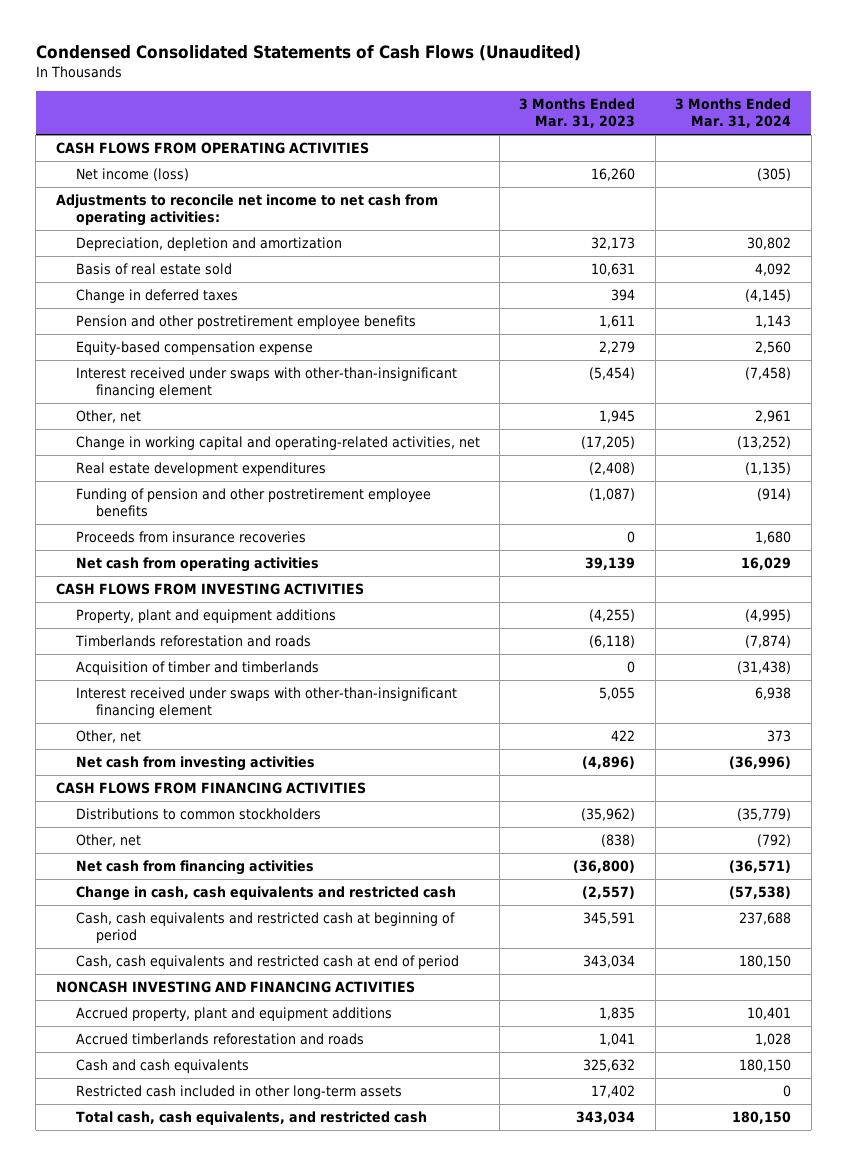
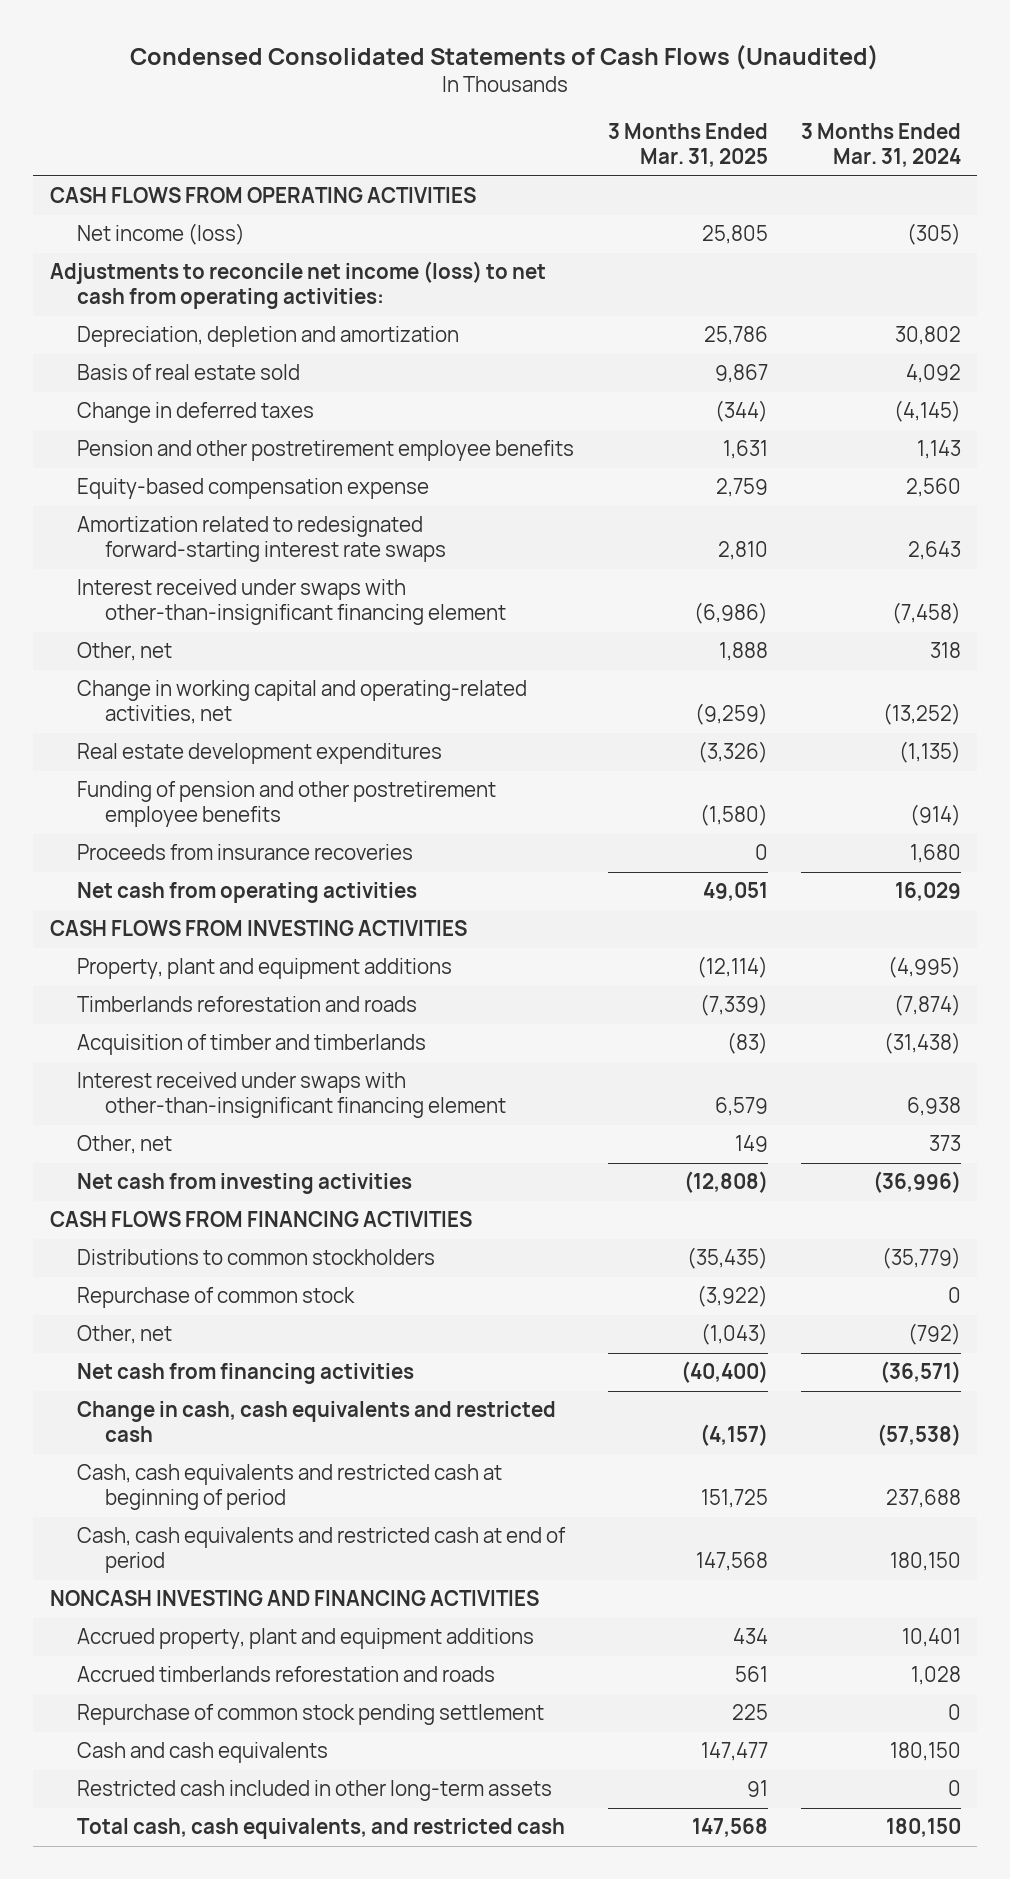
[519,98,636,129] 3 Months Ended Mar. 31, 2023 -> none
none -> [607,122,768,168] 3 Months Ended Mar. 31, 2025
[55,194,438,227] Adjustments to reconcile net income to net cash from operating activities: -> [49,261,546,310] Adjustments to reconcile net income (loss) to net cash from operating activities:
none -> [77,516,446,563] Amortization related to redesignated forward-starting interest rate swaps
[755,410,792,424] 2,961 -> [929,642,961,659] 318
none -> [77,1287,356,1309] Repurchase of common stock
none -> [77,1704,545,1726] Repurchase of common stock pending settlement

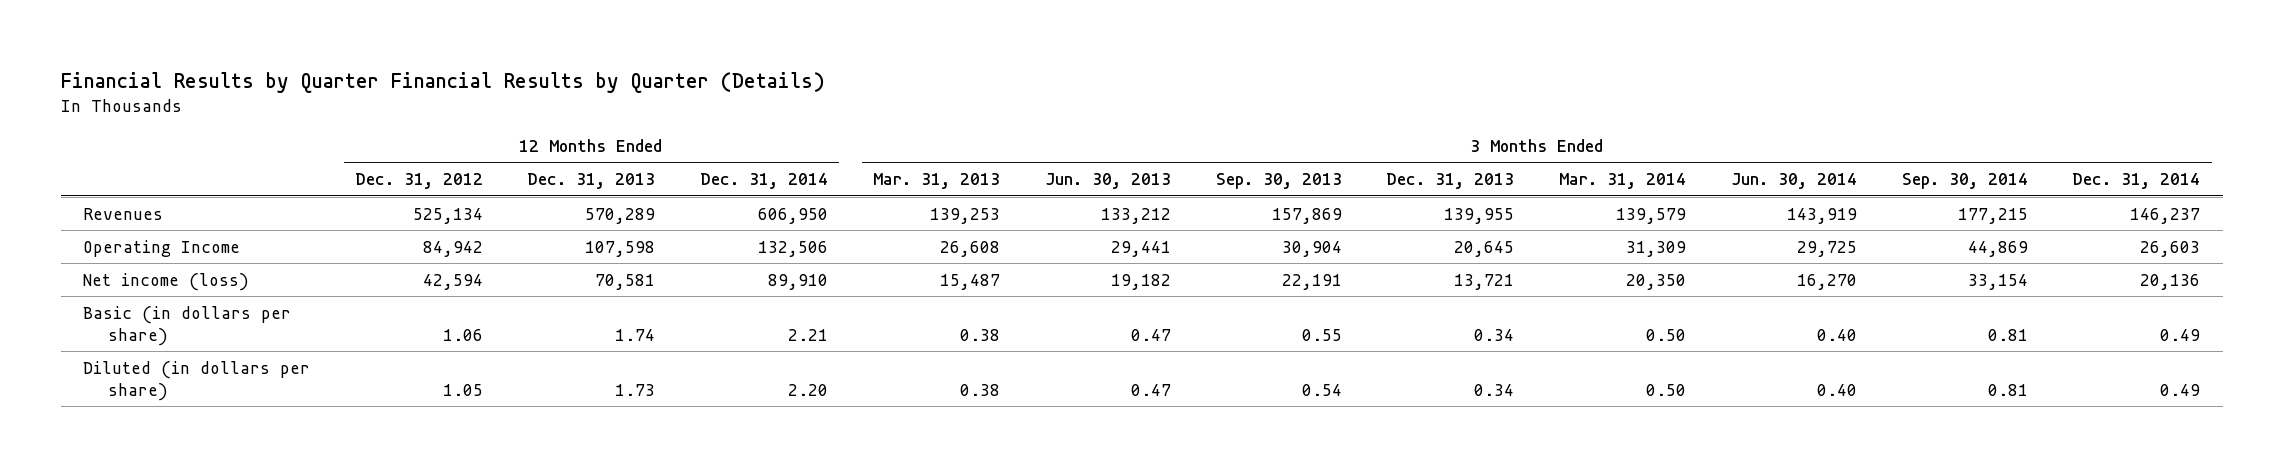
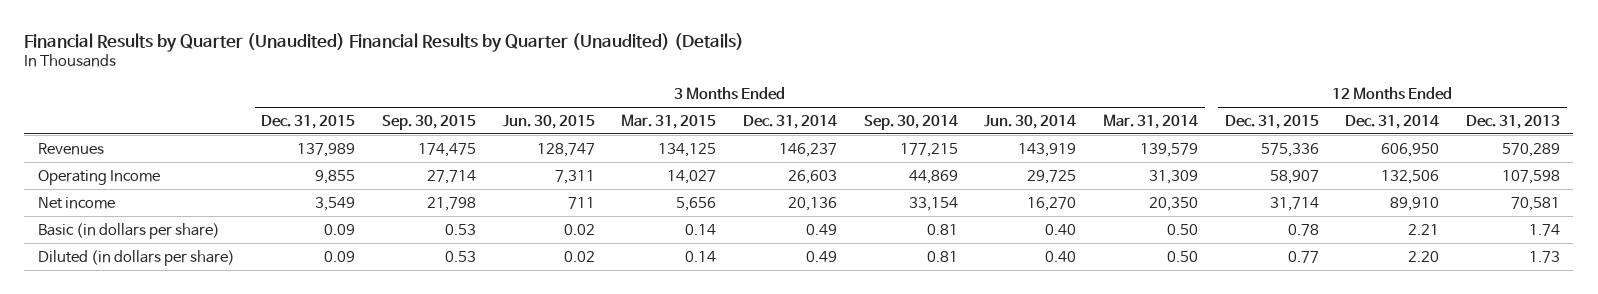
[60,72,825,94] Financial Results by Quarter Financial Results by Quarter (Details) -> [24,32,745,52] Financial Results by Quarter (Unaudited) Financial Results by Quarter (Unaudited) (Details)
[354,173,483,190] Dec. 31, 2012 -> none
[873,173,1001,190] Mar. 31, 2013 -> none
[1044,173,1171,190] Jun. 30, 2013 -> none
[1215,173,1342,190] Sep. 30, 2013 -> none
[1386,173,1515,190] Dec. 31, 2013 -> none
none -> [261,114,356,129] Dec. 31, 2015
none -> [382,114,477,130] Sep. 30, 2015
none -> [502,114,595,129] Jun. 30, 2015
none -> [621,113,717,129] Mar. 31, 2015
none -> [1224,114,1319,129] Dec. 31, 2015
[82,272,249,291] Net income (loss) -> [37,196,115,209] Net income

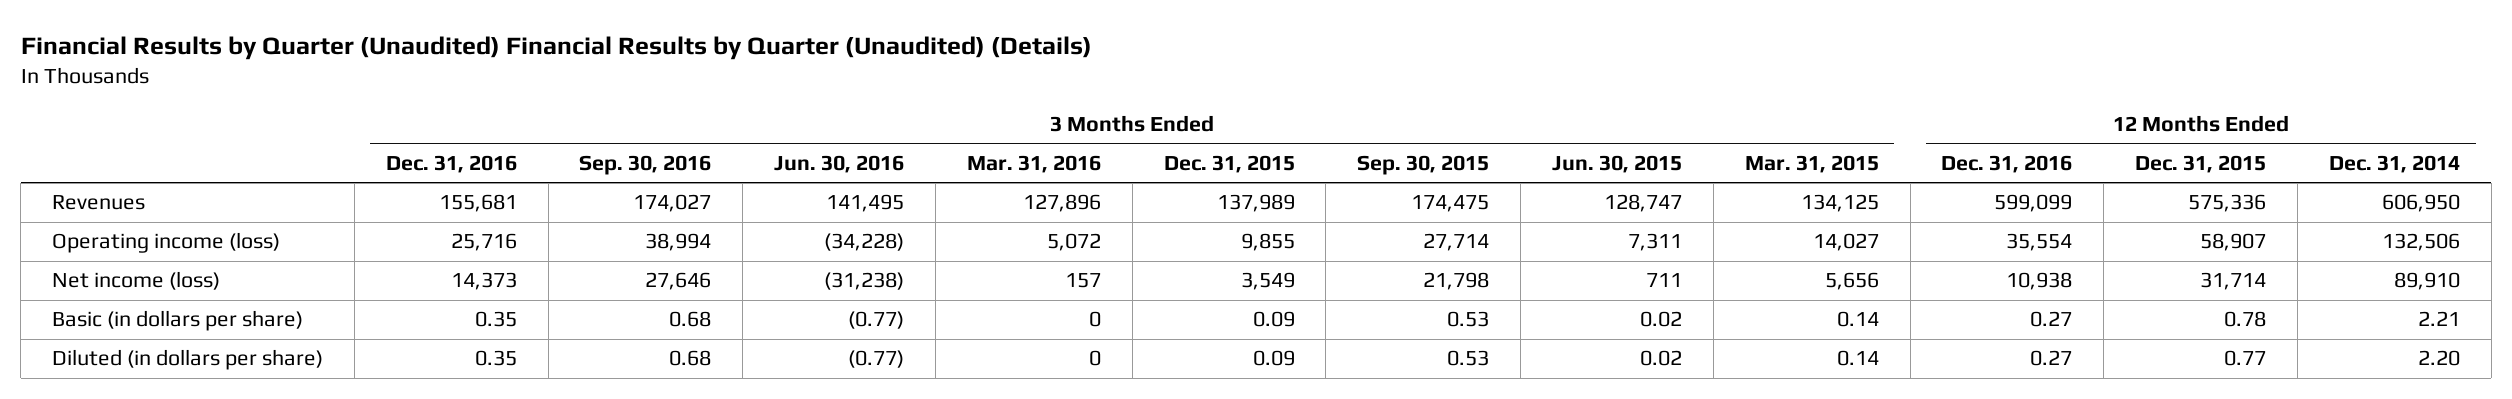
[743,114,838,129] Dec. 31, 2014 -> none
[863,114,958,130] Sep. 30, 2014 -> none
[984,114,1077,129] Jun. 30, 2014 -> none
[1103,113,1199,129] Mar. 31, 2014 -> none
[1466,114,1561,129] Dec. 31, 2013 -> none
none -> [385,155,517,174] Dec. 31, 2016
none -> [579,155,712,176] Sep. 30, 2016
none -> [774,155,905,174] Jun. 30, 2016
none -> [966,155,1101,174] Mar. 31, 2016
none -> [1941,155,2073,174] Dec. 31, 2016
[37,169,160,185] Operating Income -> [51,232,280,254] Operating income (loss)
[37,196,115,209] Net income -> [51,271,220,291] Net income (loss)

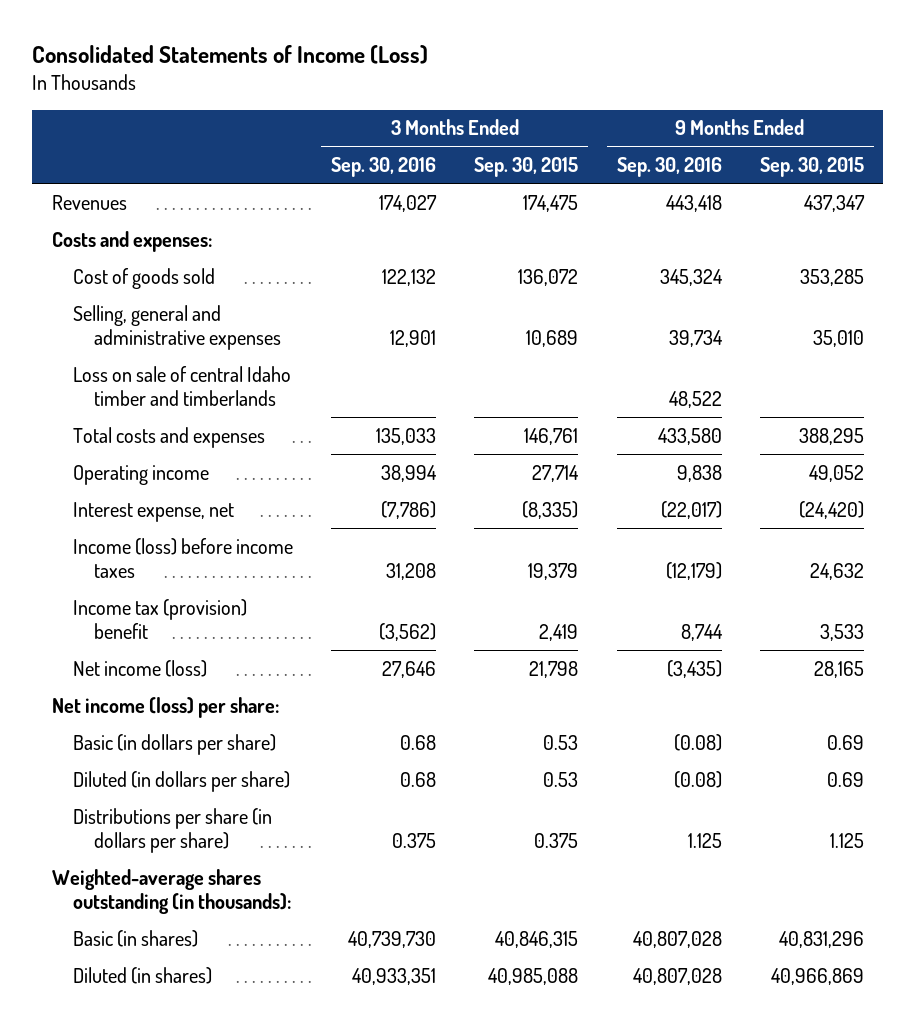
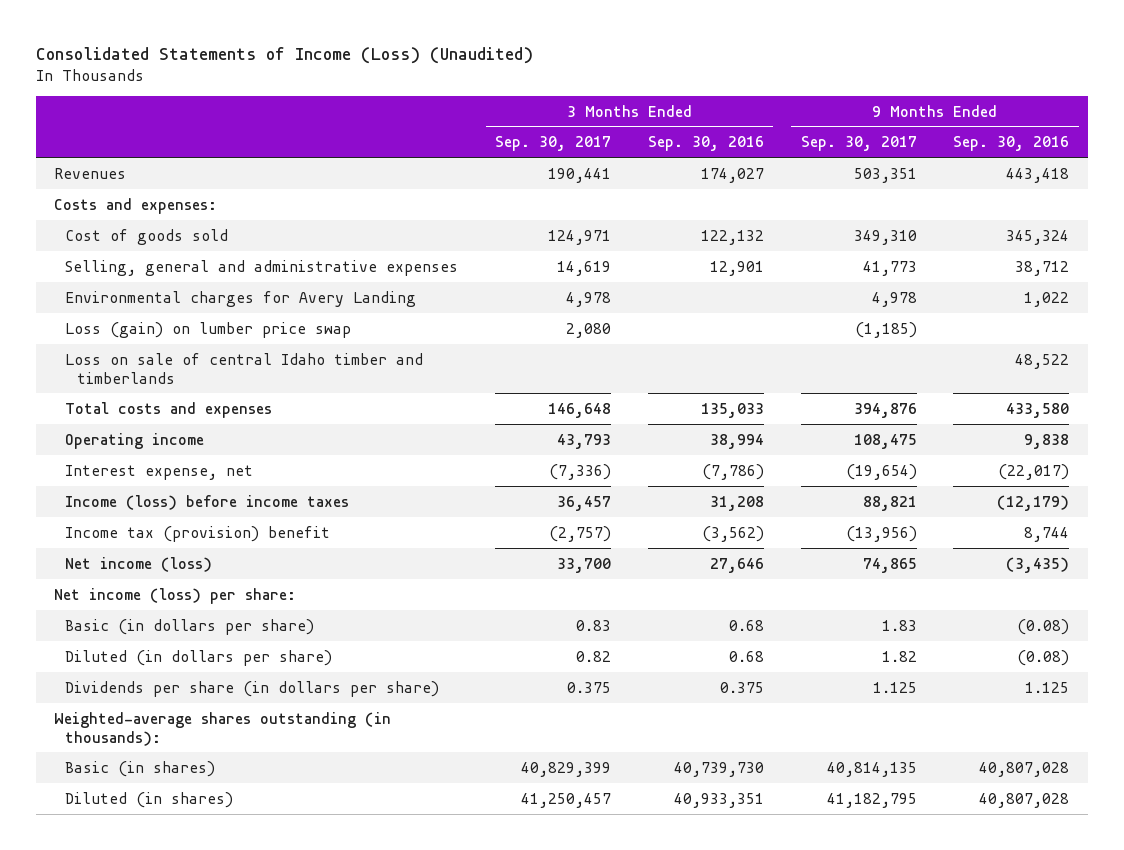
[32,45,429,65] Consolidated Statements of Income (Loss) -> [35,46,533,64] Consolidated Statements of Income (Loss) (Unaudited)
[474,157,579,178] Sep. 30, 2015 -> none
[760,157,865,178] Sep. 30, 2015 -> none
none -> [495,136,612,152] Sep. 30, 2017
none -> [800,136,917,152] Sep. 30, 2017
[668,329,723,347] 39,734 -> [1015,260,1070,276] 38,712
none -> [65,290,417,307] Environmental charges for Avery Landing
none -> [65,321,352,338] Loss (gain) on lumber price swap
[72,807,272,853] Distributions per share (in dollars per share) -> [65,680,440,697] Dividends per share (in dollars per share)

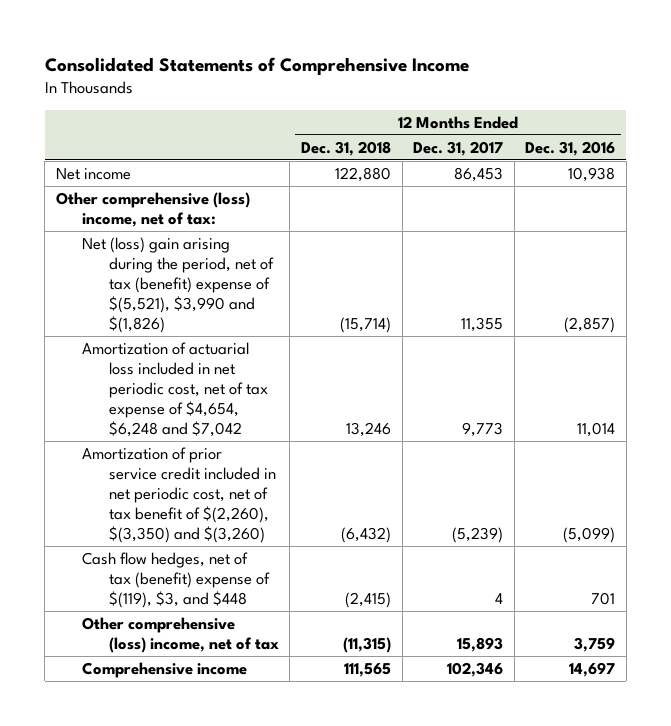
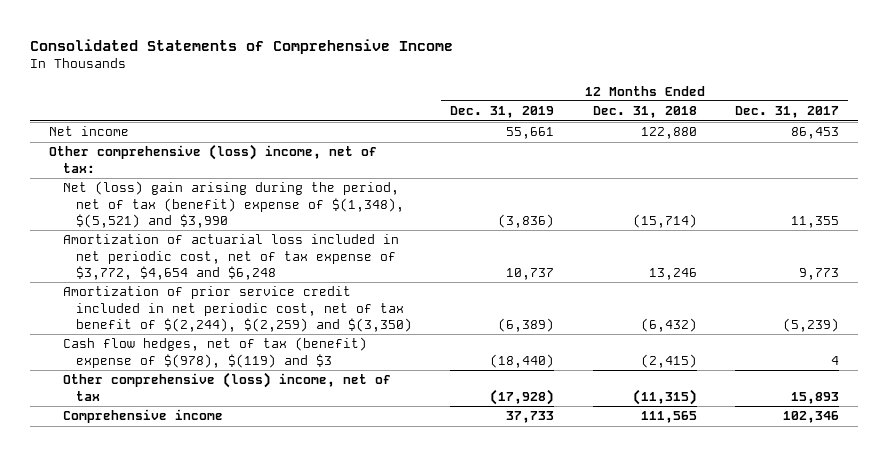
[525,140,616,156] Dec. 31, 2016 -> none
none -> [450,106,555,119] Dec. 31, 2019
[82,236,274,334] Net (loss) gain arising during the period, net of tax (benefit) expense of $(5,521), $3,990 and $(1,826) -> [62,181,405,228] Net (loss) gain arising during the period, net of tax (benefit) expense of $(1,348), $(5,521) and $3,990
[82,341,268,438] Amortization of actuarial loss included in net periodic cost, net of tax expense of $4,654, $6,248 and $7,042 -> [62,234,399,280] Amortization of actuarial loss included in net periodic cost, net of tax expense of $3,772, $4,654 and $6,248
[82,446,276,544] Amortization of prior service credit included in net periodic cost, net of tax benefit of $(2,260), $(3,350) and $(3,260) -> [62,286,413,332] Amortization of prior service credit included in net periodic cost, net of tax benefit of $(2,244), $(2,259) and $(3,350)
[82,551,270,609] Cash flow hedges, net of tax (benefit) expense of $(119), $3, and $448 -> [62,337,367,368] Cash flow hedges, net of tax (benefit) expense of $(978), $(119) and $3

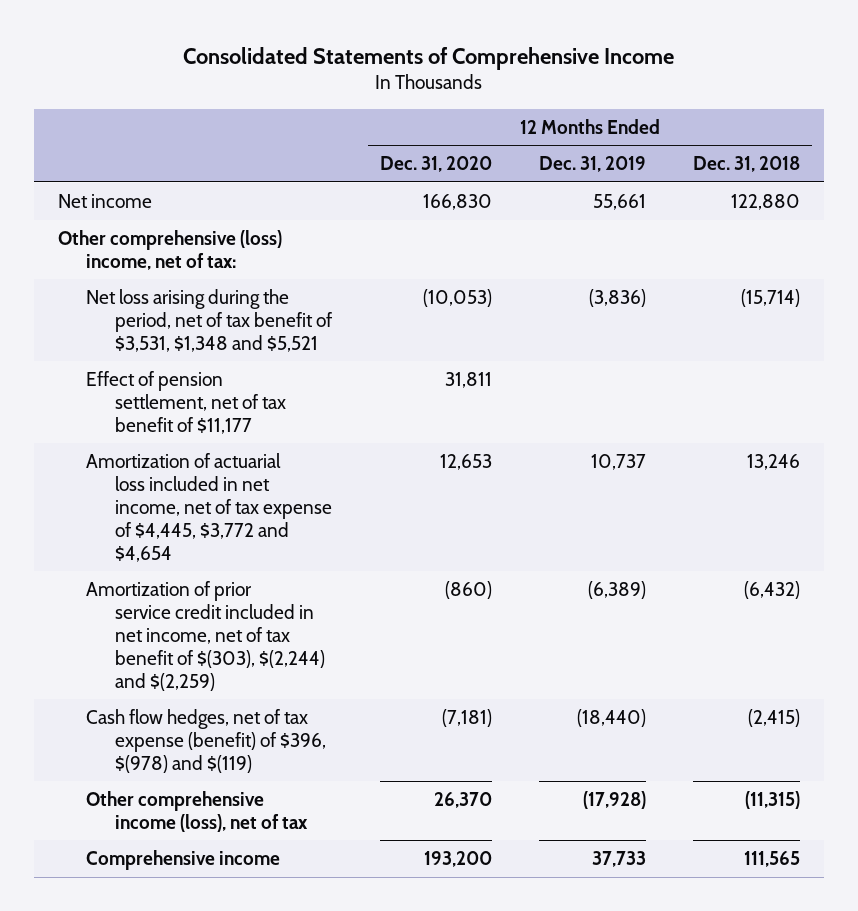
[734,106,839,119] Dec. 31, 2017 -> none
none -> [379,156,492,173] Dec. 31, 2020
[62,181,405,228] Net (loss) gain arising during the period, net of tax (benefit) expense of $(1,348), $(5,521) and $3,990 -> [86,288,334,352] Net loss arising during the period, net of tax benefit of $3,531, $1,348 and $5,521
none -> [86,370,287,434] Effect of pension settlement, net of tax benefit of $11,177
[62,234,399,280] Amortization of actuarial loss included in net periodic cost, net of tax expense of $3,772, $4,654 and $6,248 -> [86,452,333,562] Amortization of actuarial loss included in net income, net of tax expense of $4,445, $3,772 and $4,654
[62,286,413,332] Amortization of prior service credit included in net periodic cost, net of tax benefit of $(2,244), $(2,259) and $(3,350) -> [86,580,326,691] Amortization of prior service credit included in net income, net of tax benefit of $(303), $(2,244) and $(2,259)
[62,337,367,368] Cash flow hedges, net of tax (benefit) expense of $(978), $(119) and $3 -> [86,708,327,773] Cash flow hedges, net of tax expense (benefit) of $396, $(978) and $(119)
[62,372,391,401] Other comprehensive (loss) income, net of tax -> [86,790,309,832] Other comprehensive income (loss), net of tax

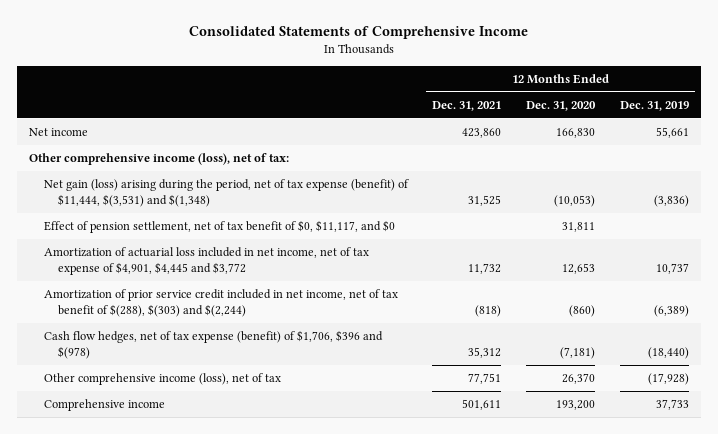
[693,156,801,173] Dec. 31, 2018 -> none
none -> [432,100,502,111] Dec. 31, 2021
[57,229,282,270] Other comprehensive (loss) income, net of tax: -> [29,153,290,166] Other comprehensive income (loss), net of tax:
[86,288,334,352] Net loss arising during the period, net of tax benefit of $3,531, $1,348 and $5,521 -> [43,179,409,208] Net gain (loss) arising during the period, net of tax expense (benefit) of $11,444, $(3,531) and $(1,348)
[86,370,287,434] Effect of pension settlement, net of tax benefit of $11,177 -> [43,220,395,234] Effect of pension settlement, net of tax benefit of $0, $11,117, and $0
[86,452,333,562] Amortization of actuarial loss included in net income, net of tax expense of $4,445, $3,772 and $4,654 -> [43,247,369,276] Amortization of actuarial loss included in net income, net of tax expense of $4,901, $4,445 and $3,772
[86,580,326,691] Amortization of prior service credit included in net income, net of tax benefit of $(303), $(2,244) and $(2,259) -> [43,289,398,318] Amortization of prior service credit included in net income, net of tax benefit of $(288), $(303) and $(2,244)
[86,708,327,773] Cash flow hedges, net of tax expense (benefit) of $396, $(978) and $(119) -> [43,330,383,360] Cash flow hedges, net of tax expense (benefit) of $1,706, $396 and $(978)

